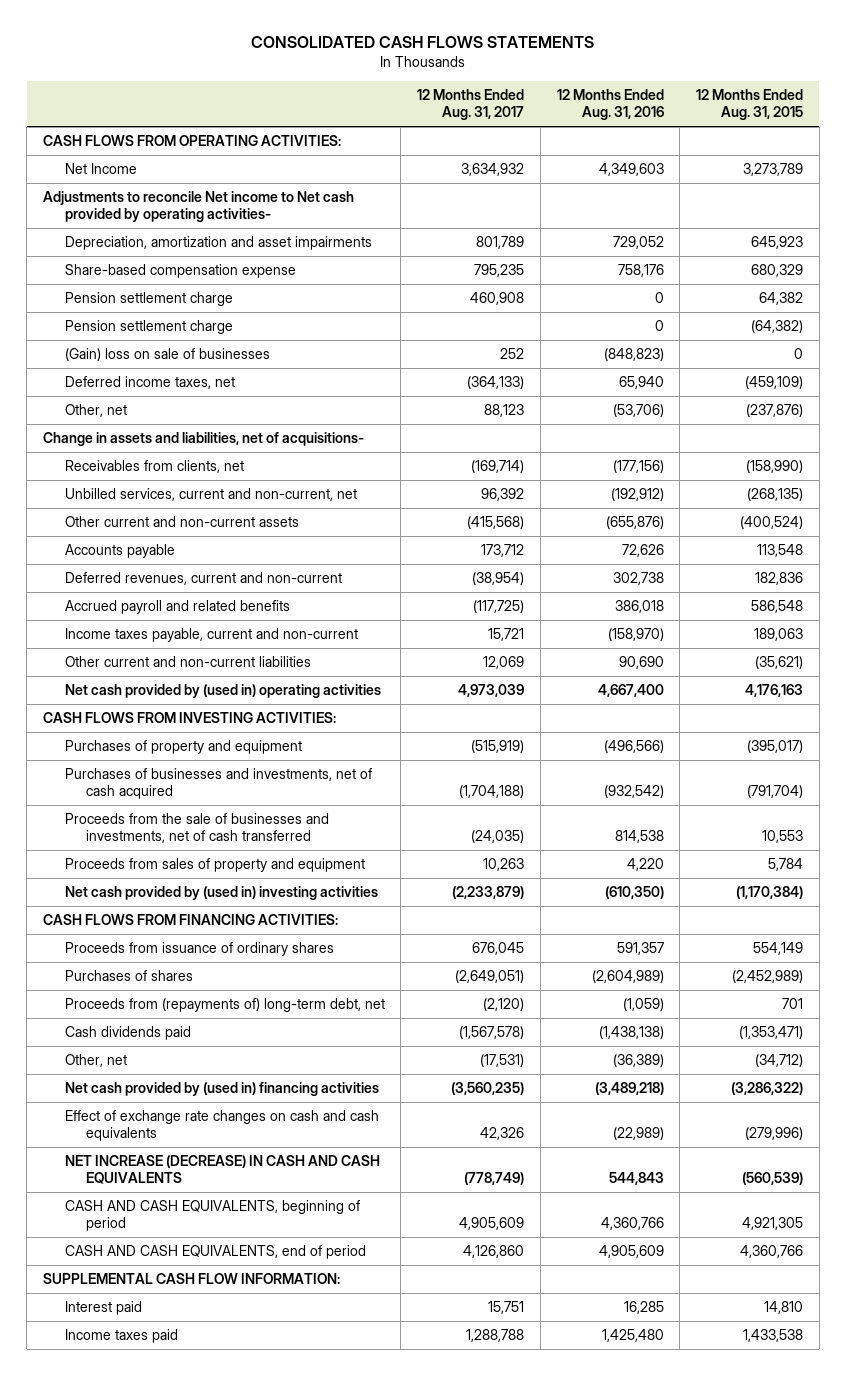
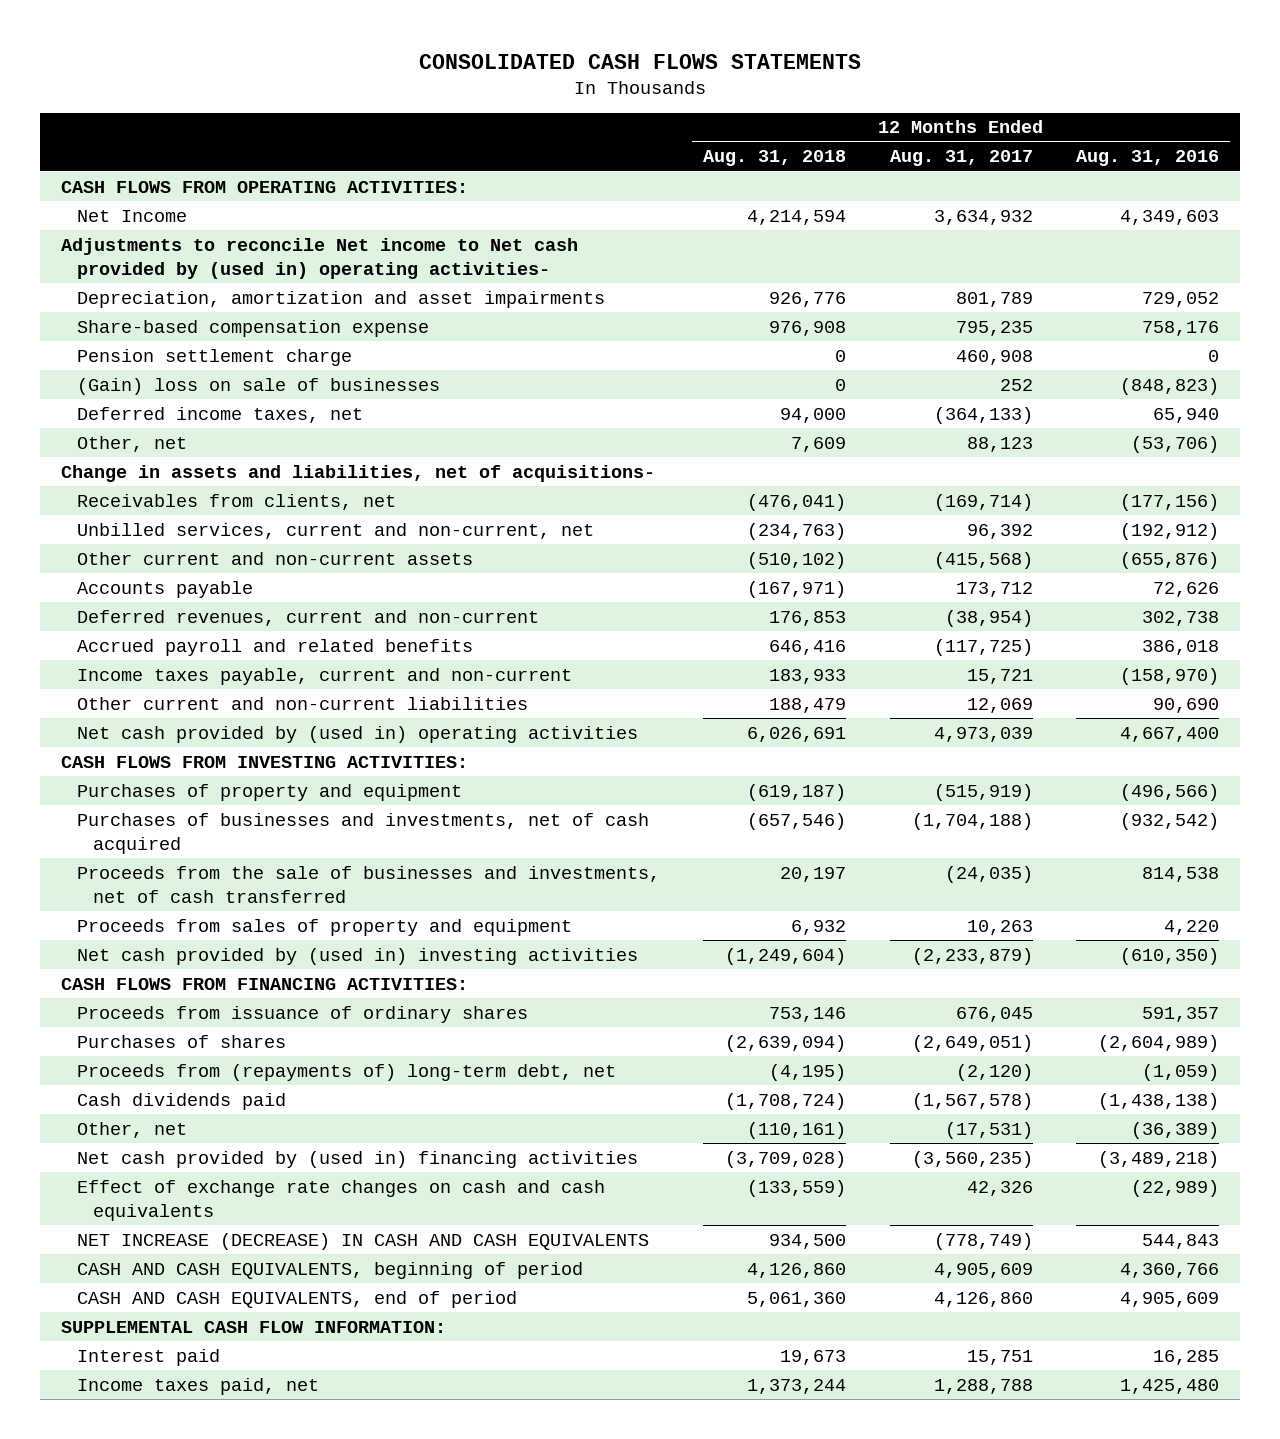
[696,88,804,121] 12 Months Ended Aug. 31, 2015 -> none
none -> [703,150,847,167] Aug. 31, 2018
[43,190,355,223] Adjustments to reconcile Net income to Net cash provided by operating activities- -> [61,237,579,279] Adjustments to reconcile Net income to Net cash provided by (used in) operating activities-
[64,319,233,334] Pension settlement charge -> none
[64,1328,178,1343] Income taxes paid -> [77,1377,320,1395] Income taxes paid, net

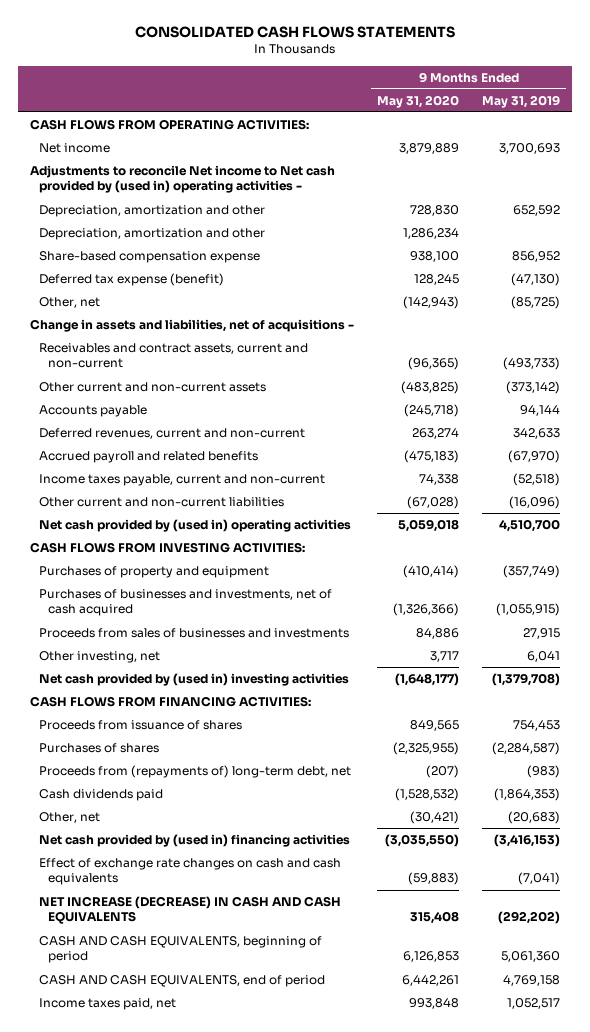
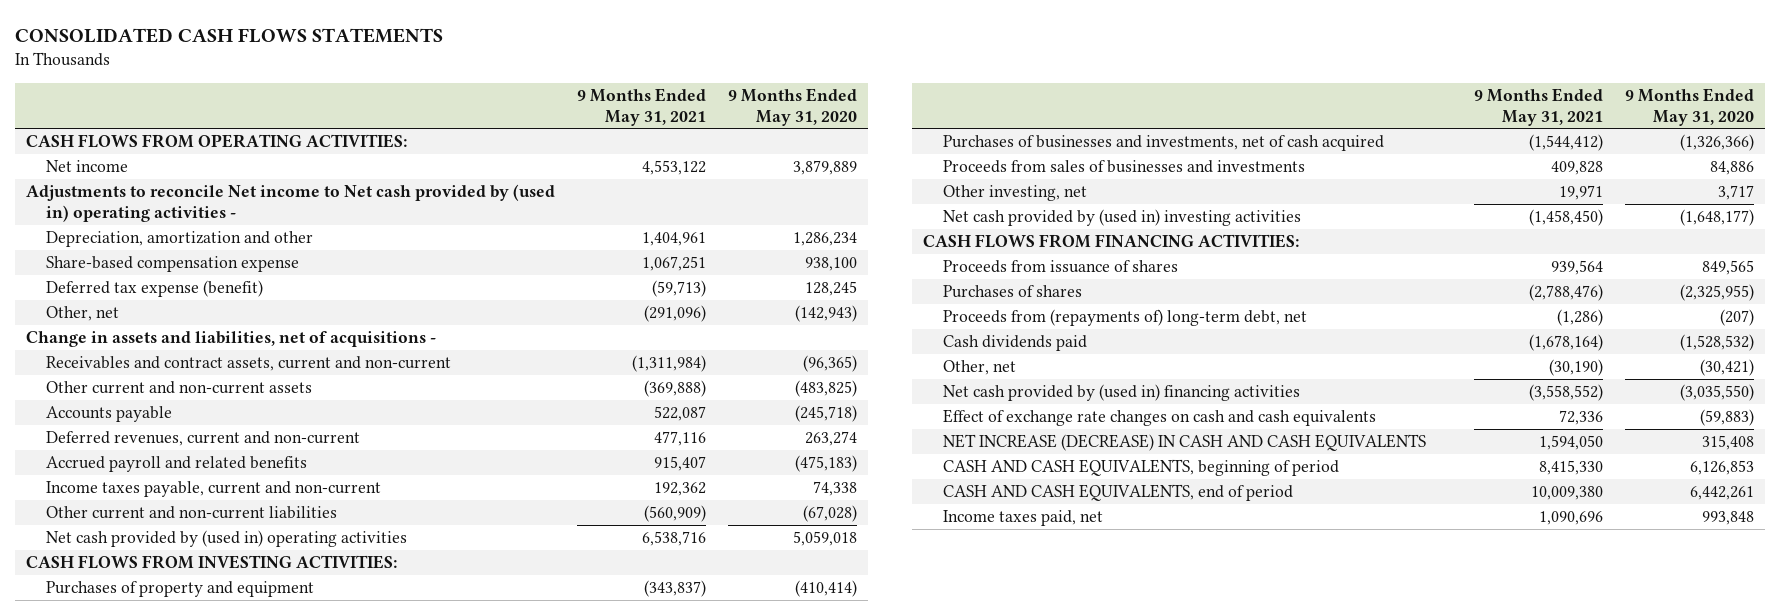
[482,94,561,108] May 31, 2019 -> none
none -> [576,88,706,126] 9 Months Ended May 31, 2021
[39,204,266,217] Depreciation, amortization and other -> none

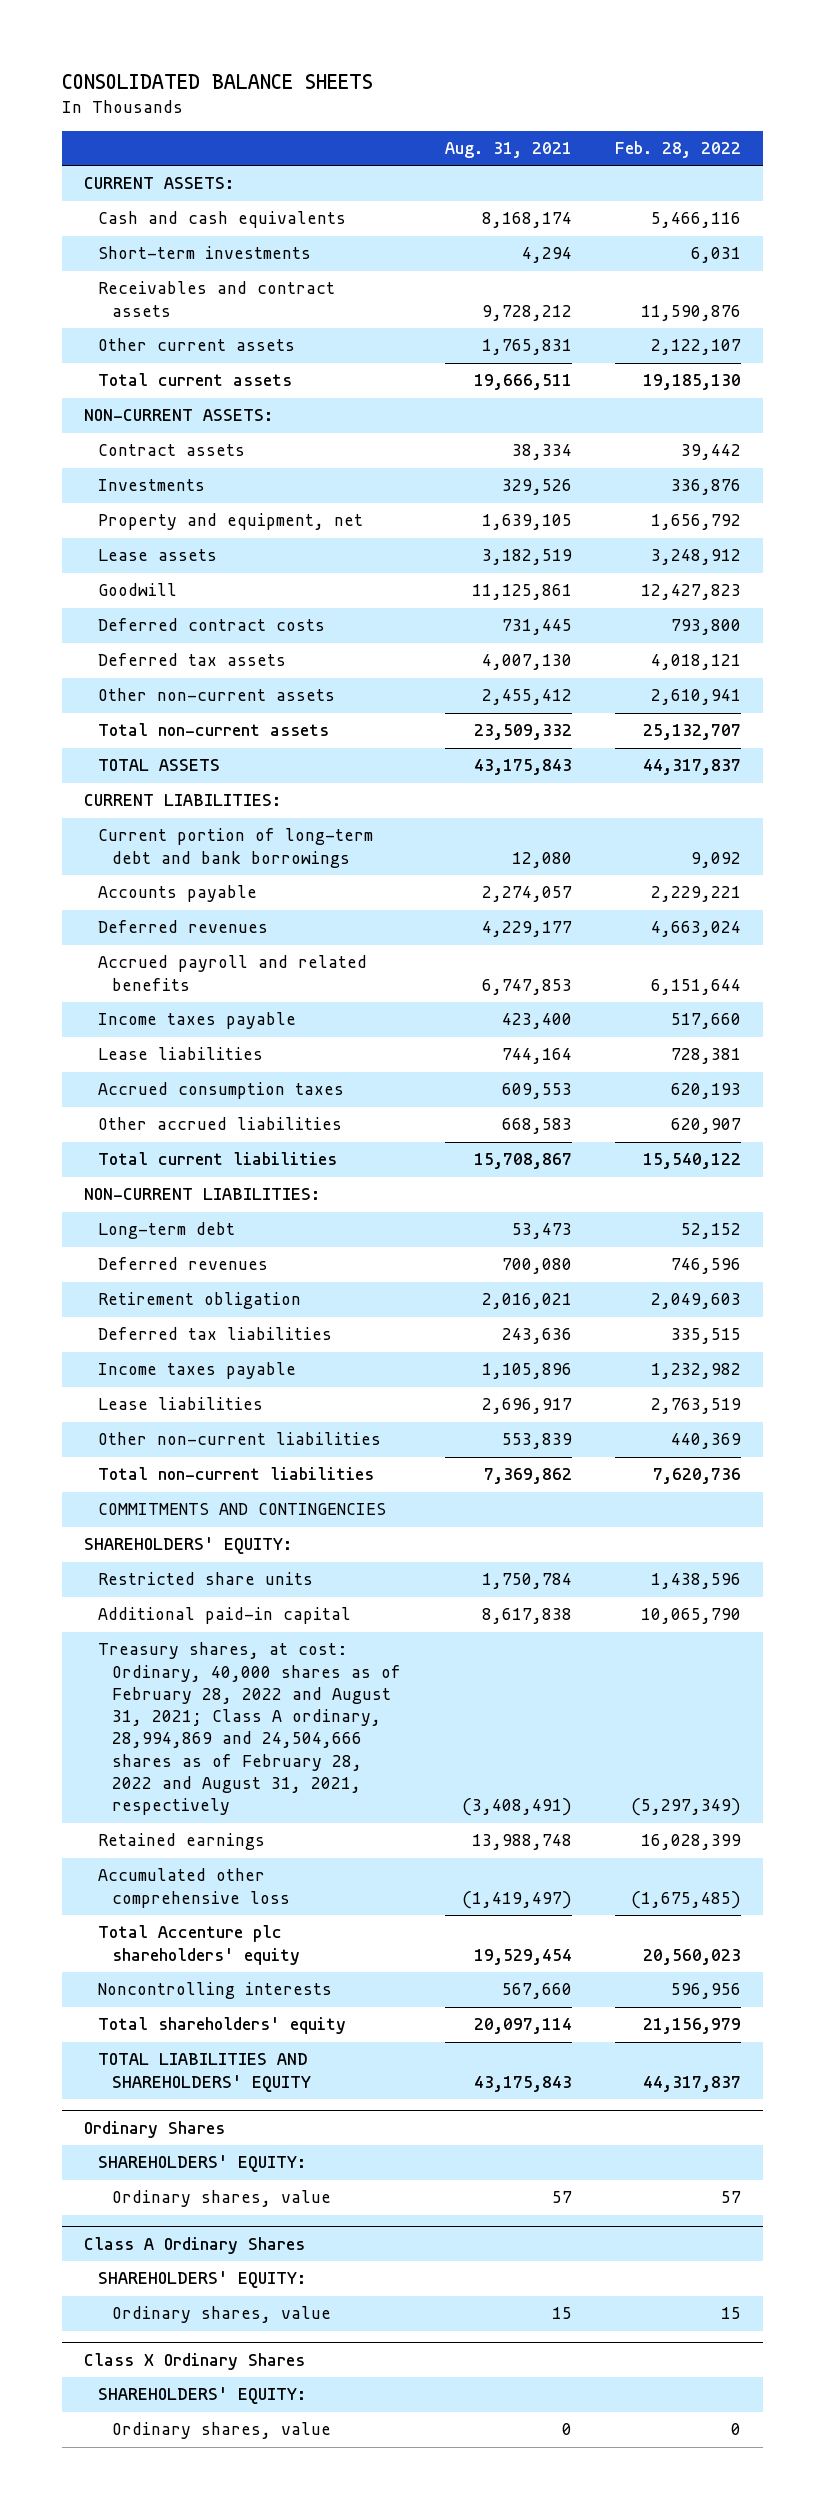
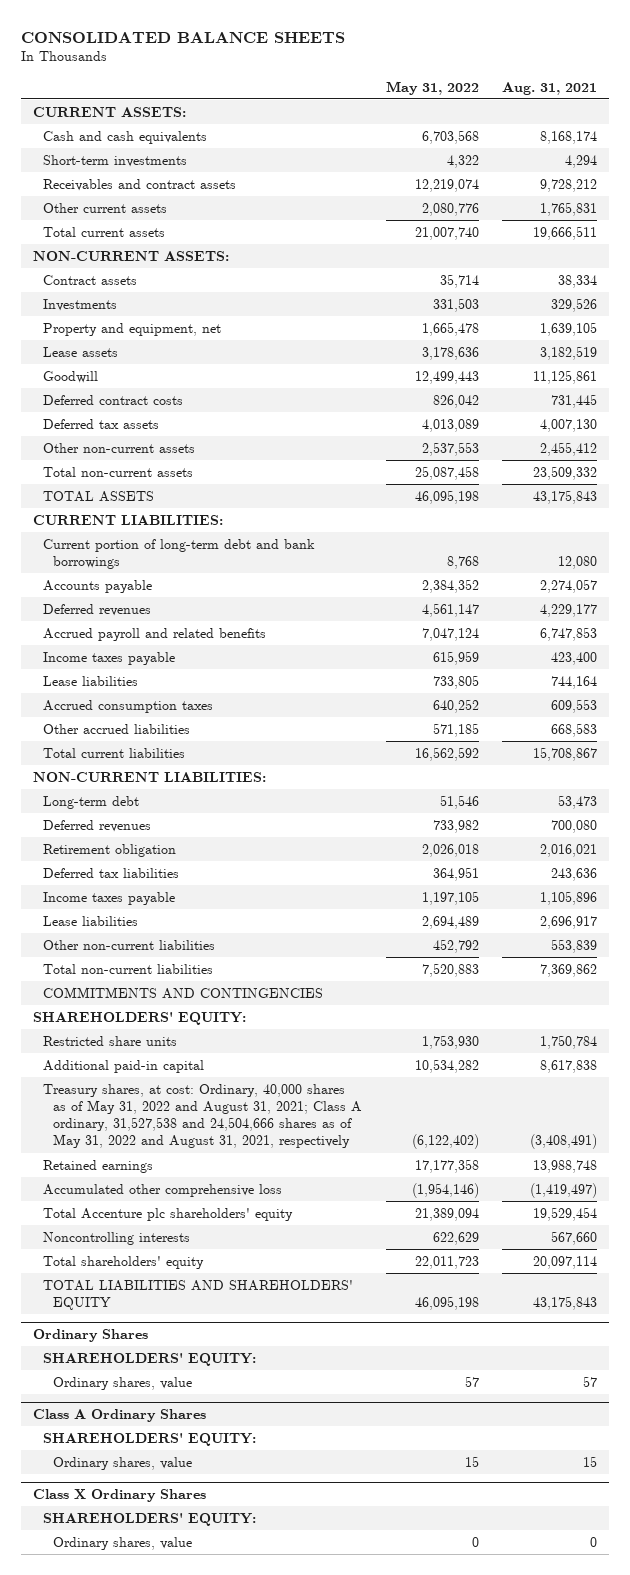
[615,141,742,159] Feb. 28, 2022 -> none
none -> [385,80,479,95] May 31, 2022
[97,1642,401,1816] Treasury shares, at cost: Ordinary, 40,000 shares as of February 28, 2022 and August 31, 2021; Class A ordinary, 28,994,869 and 24,504,666 shares as of February 28, 2022 and August 31, 2021, respectively -> [43,1083,363,1149] Treasury shares, at cost: Ordinary, 40,000 shares as of May 31, 2022 and August 31, 2021; Class A ordinary, 31,527,538 and 24,504,666 shares as of May 31, 2022 and August 31, 2021, respectively

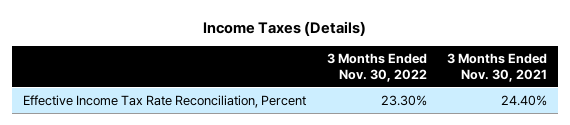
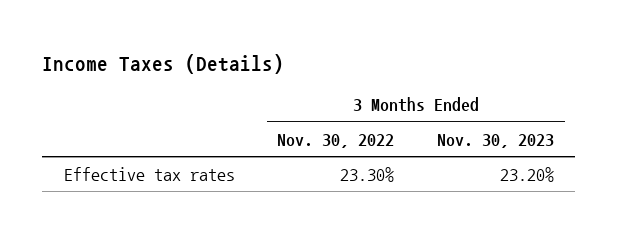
[447,53,548,82] 3 Months Ended Nov. 30, 2021 -> none
none -> [437,133,555,148] Nov. 30, 2023
[22,95,306,109] Effective Income Tax Rate Reconciliation, Percent -> [63,166,235,181] Effective tax rates

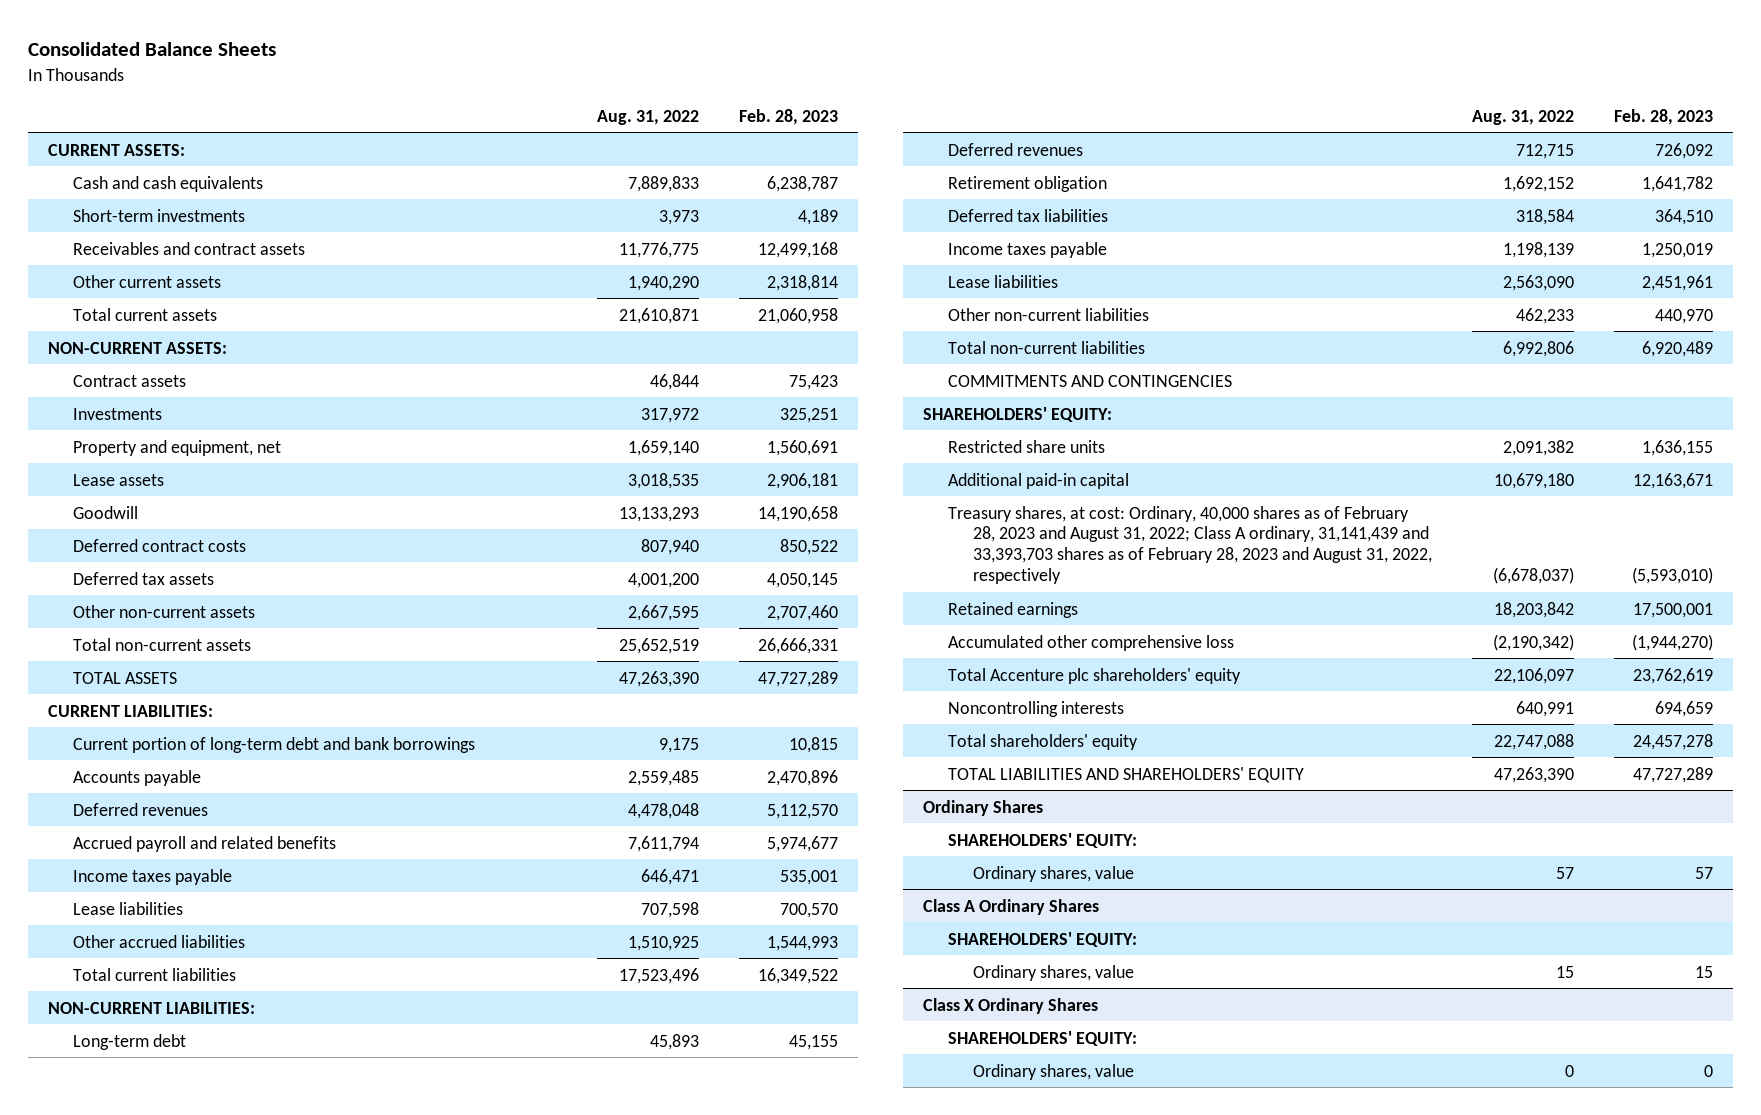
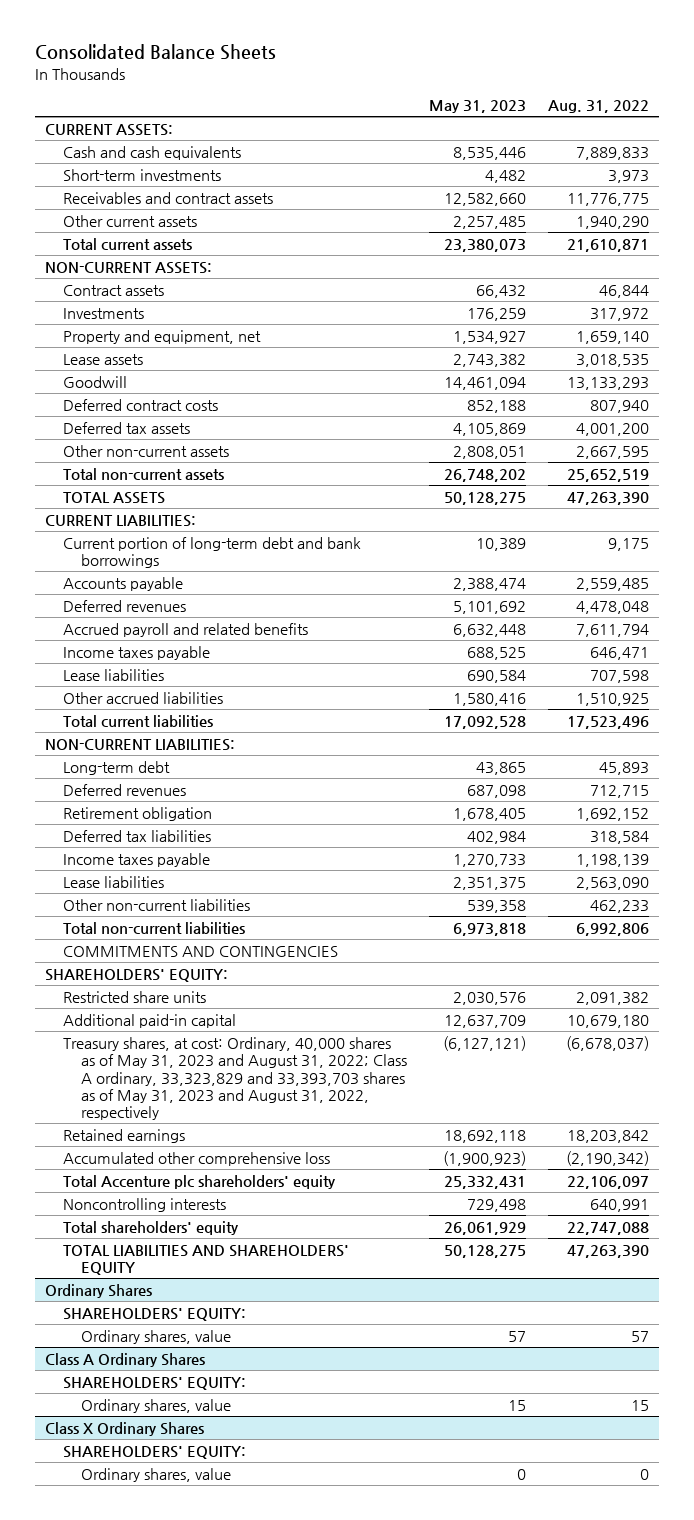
[738,108,838,125] Feb. 28, 2023 -> none
none -> [429,100,527,114] May 31, 2023
[948,505,1432,585] Treasury shares, at cost: Ordinary, 40,000 shares as of February 28, 2023 and August 31, 2022; Class A ordinary, 31,141,439 and 33,393,703 shares as of February 28, 2023 and August 31, 2022, respectively -> [63,1036,408,1121] Treasury shares, at cost: Ordinary, 40,000 shares as of May 31, 2023 and August 31, 2022; Class A ordinary, 33,323,829 and 33,393,703 shares as of May 31, 2023 and August 31, 2022, respectively

